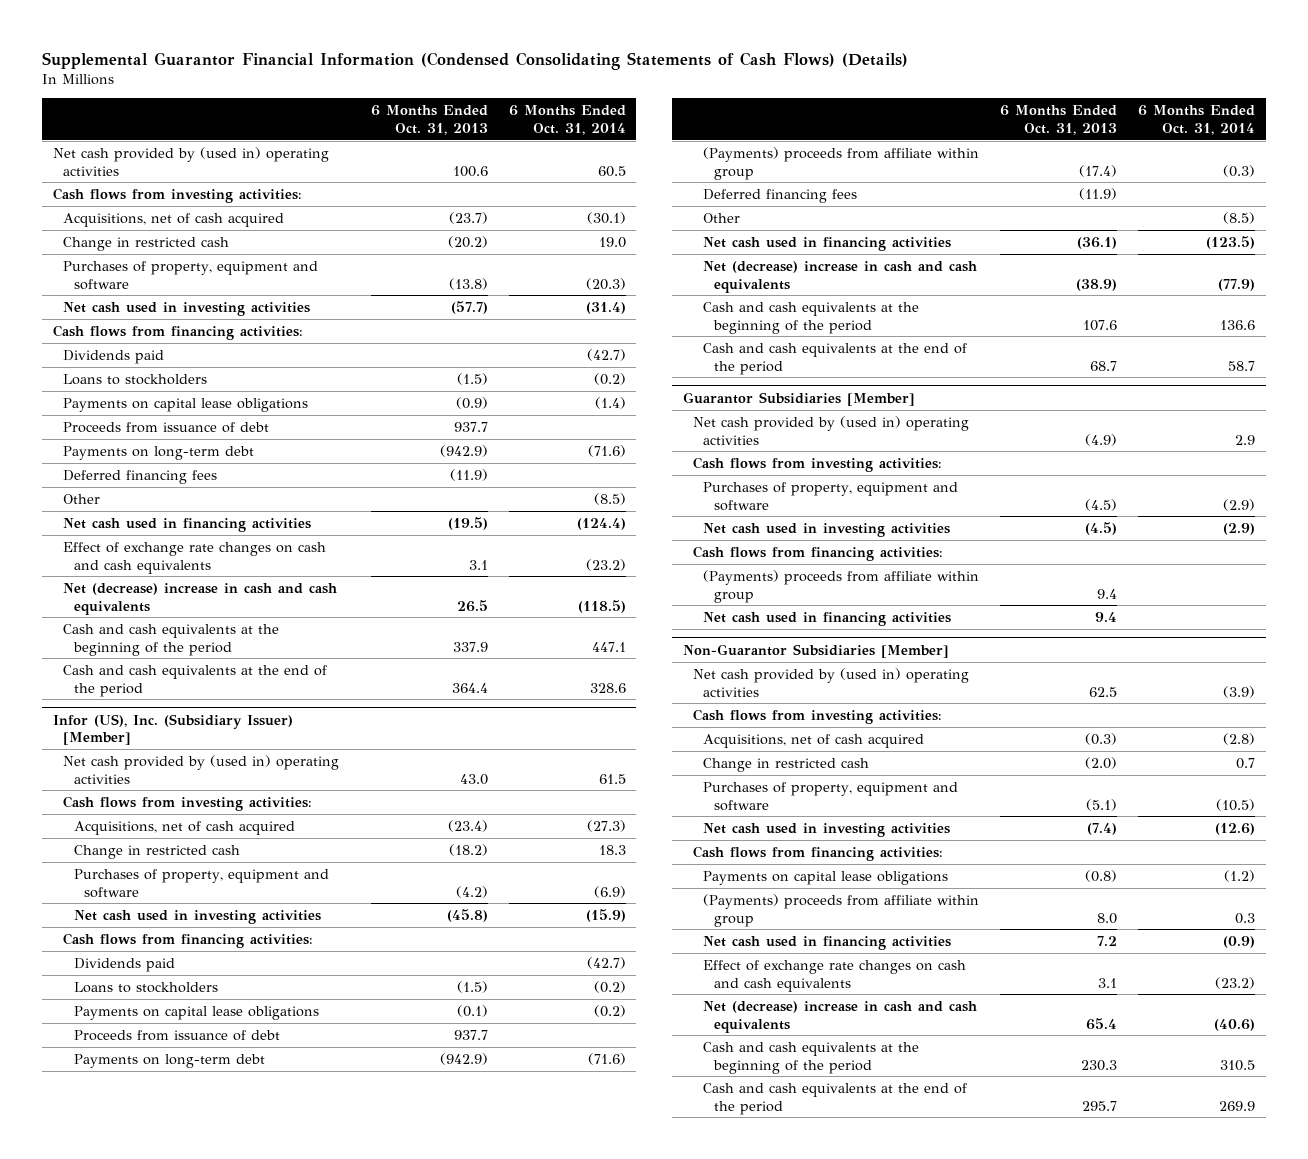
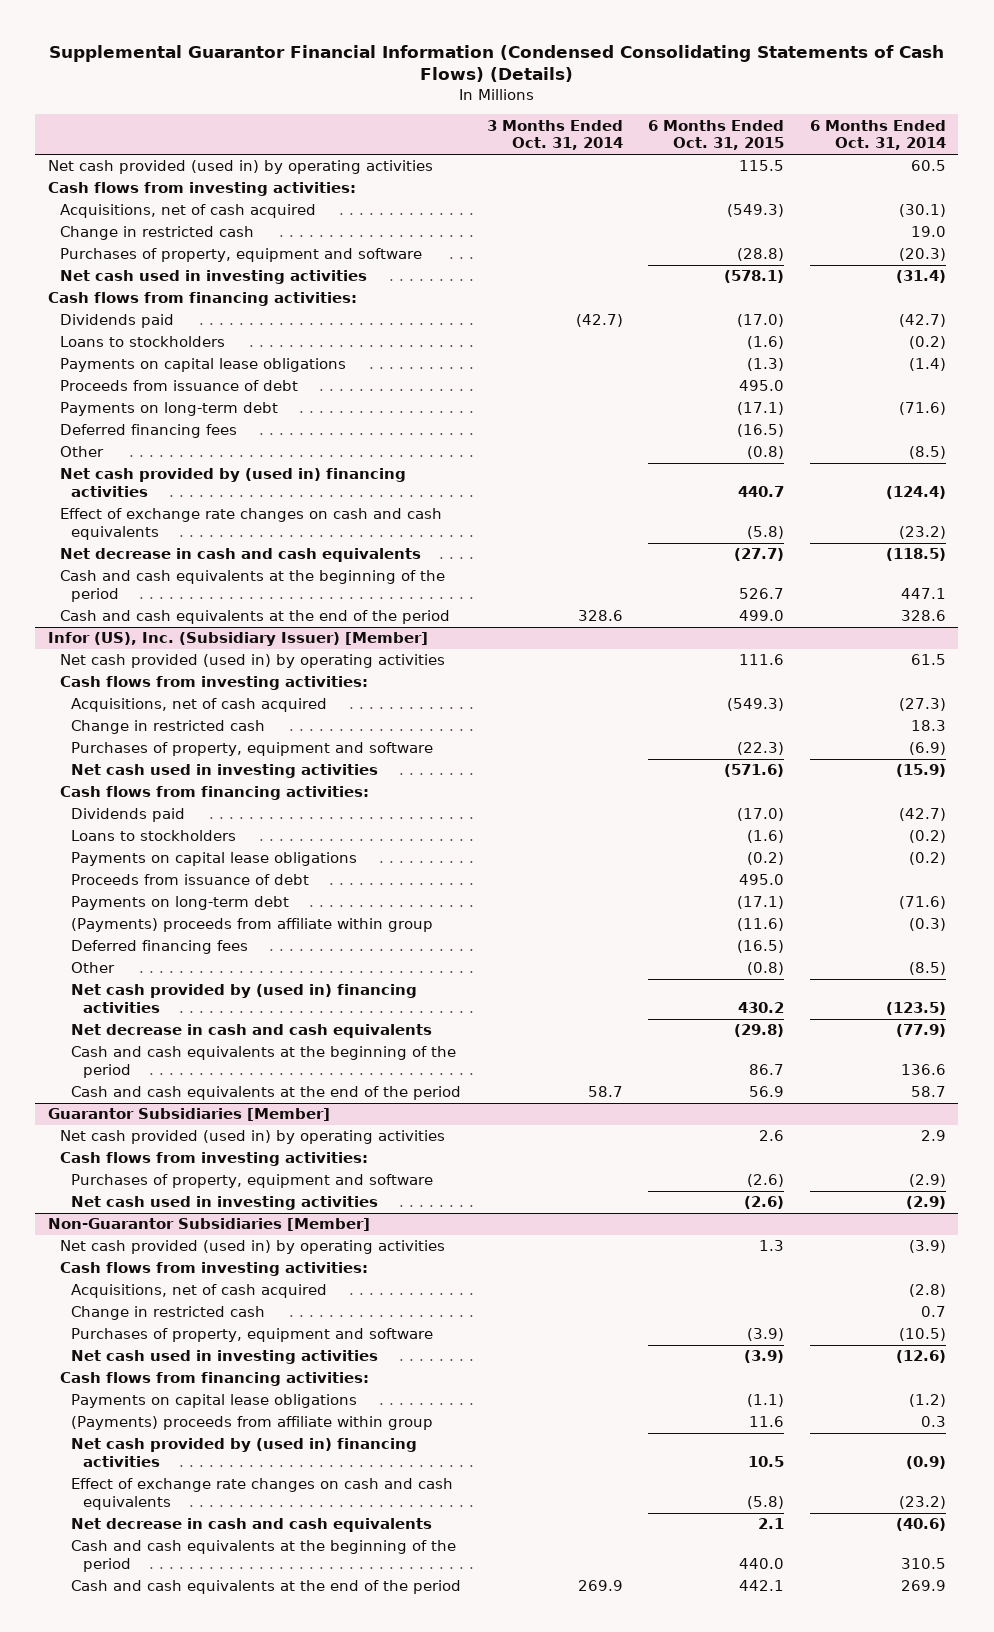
[370,105,488,135] 6 Months Ended Oct. 31, 2013 -> none
none -> [486,119,623,151] 3 Months Ended Oct. 31, 2014
none -> [648,119,785,151] 6 Months Ended Oct. 31, 2015
[52,146,329,176] Net cash provided by (used in) operating activities -> [47,160,433,175] Net cash provided (used in) by operating activities
[63,517,312,532] Net cash used in financing activities -> [59,468,406,498] Net cash provided by (used in) financing activities
[63,582,338,615] Net (decrease) increase in cash and cash equivalents -> [59,548,421,563] Net decrease in cash and cash equivalents
[63,754,340,784] Net cash provided by (used in) operating activities -> [59,654,445,669] Net cash provided (used in) by operating activities
[703,236,952,251] Net cash used in financing activities -> [71,984,418,1014] Net cash provided by (used in) financing activities
[703,260,978,293] Net (decrease) increase in cash and cash equivalents -> [71,1024,433,1039] Net decrease in cash and cash equivalents
[692,415,969,445] Net cash provided by (used in) operating activities -> [59,1130,445,1145] Net cash provided (used in) by operating activities
[692,545,943,561] Cash flows from financing activities: -> none
[703,569,980,603] (Payments) proceeds from affiliate within group -> none
[703,611,952,626] Net cash used in financing activities -> none
[692,667,969,697] Net cash provided by (used in) operating activities -> [59,1240,445,1255] Net cash provided (used in) by operating activities
[703,935,952,950] Net cash used in financing activities -> [71,1438,418,1468] Net cash provided by (used in) financing activities
[703,1000,978,1033] Net (decrease) increase in cash and cash equivalents -> [71,1518,433,1533] Net decrease in cash and cash equivalents

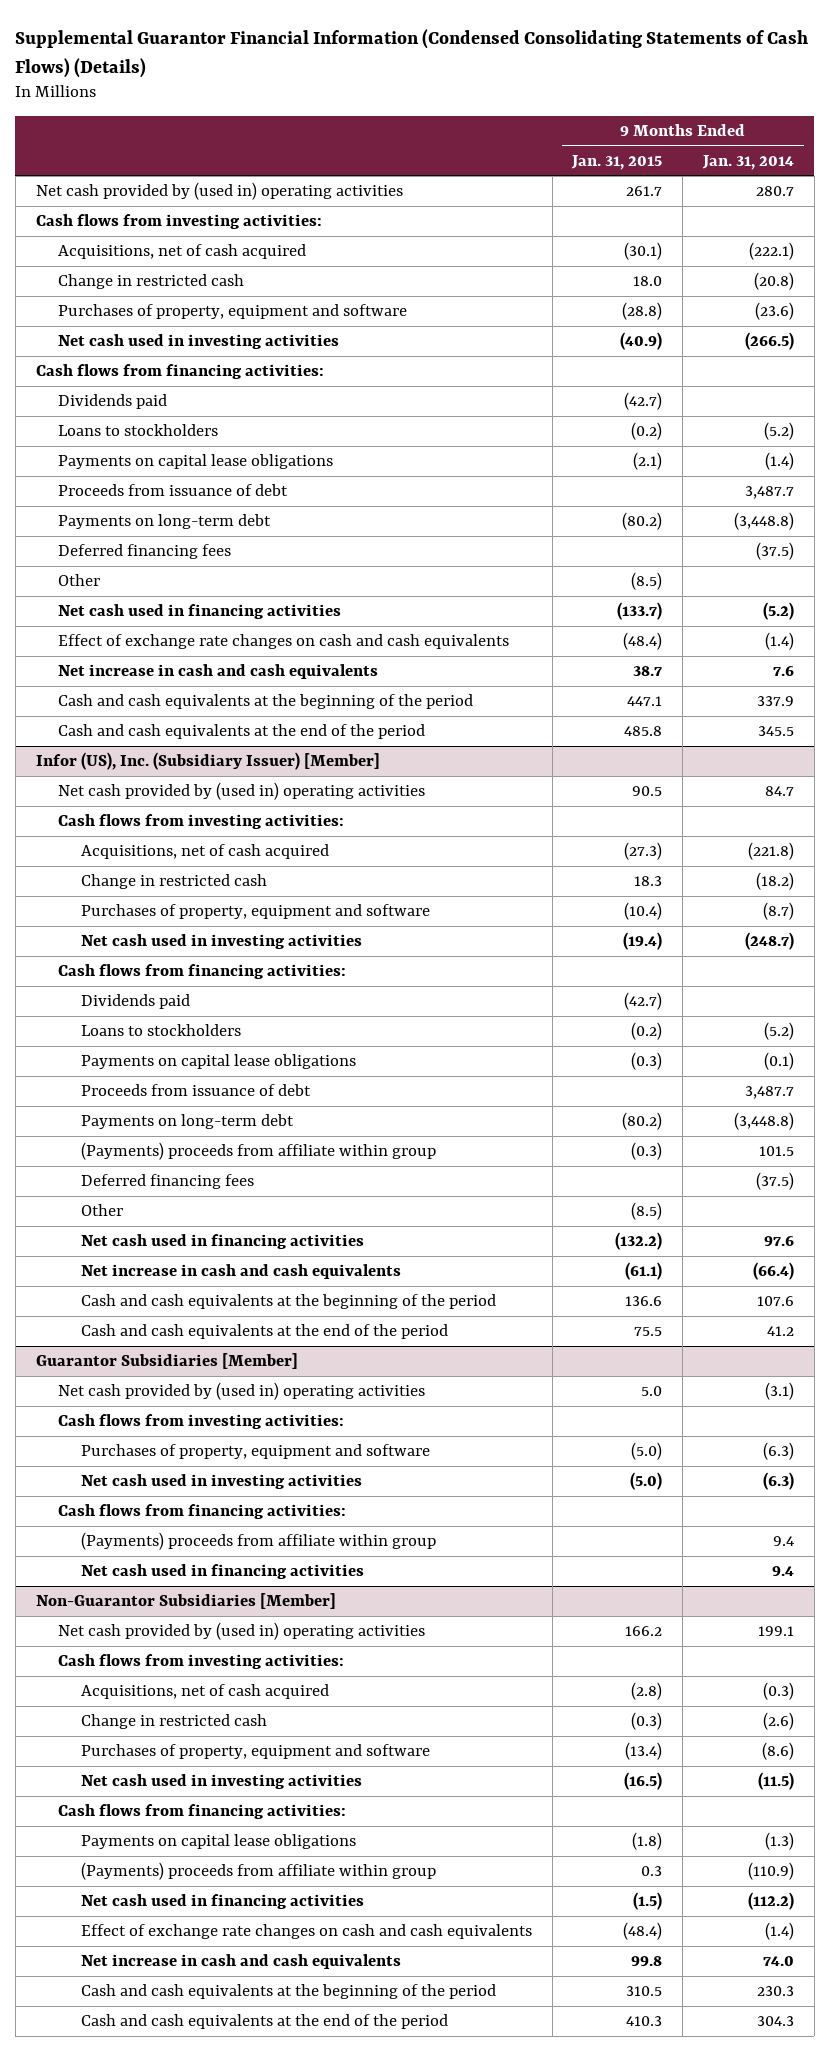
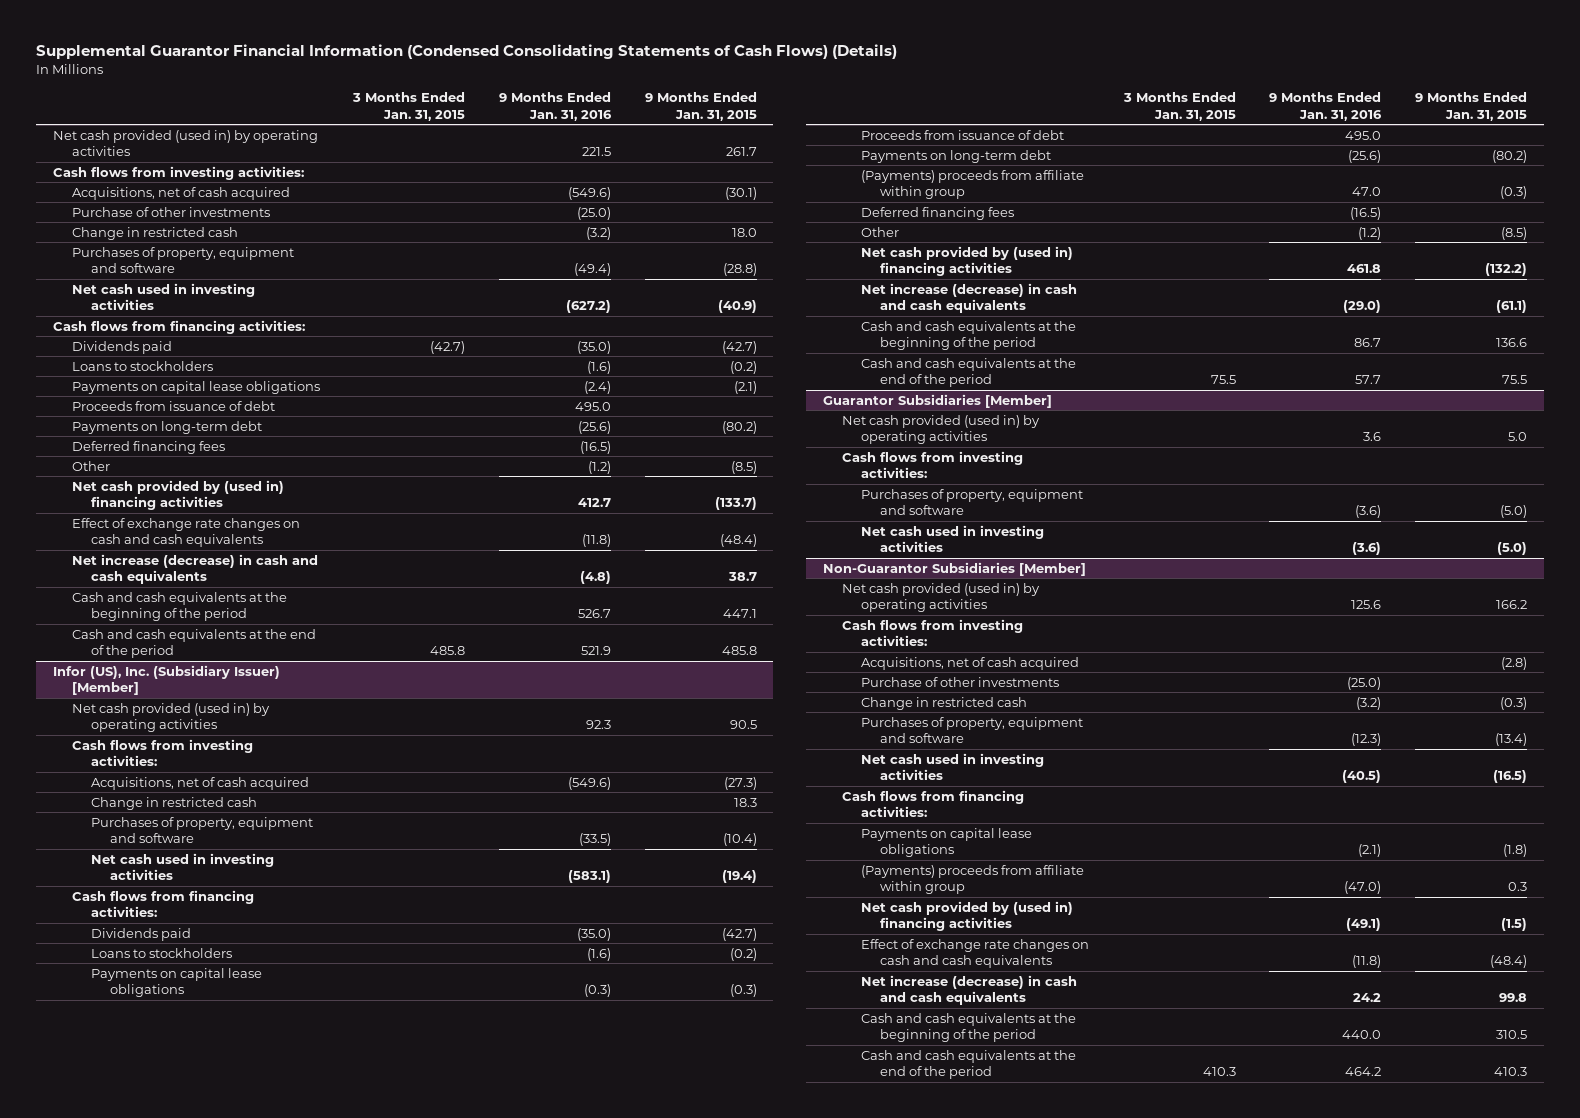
[702,154,795,170] Jan. 31, 2014 -> none
none -> [352,91,466,121] 3 Months Ended Jan. 31, 2015
none -> [498,91,612,121] 9 Months Ended Jan. 31, 2016
[35,182,403,201] Net cash provided by (used in) operating activities -> [52,129,318,157] Net cash provided (used in) by operating activities
none -> [71,206,270,217] Purchase of other investments
[58,604,342,620] Net cash used in financing activities -> [71,479,284,511] Net cash provided by (used in) financing activities
[58,664,379,680] Net increase in cash and cash equivalents -> [71,553,318,585] Net increase (decrease) in cash and cash equivalents
[58,782,426,801] Net cash provided by (used in) operating activities -> [71,702,270,733] Net cash provided (used in) by operating activities
[80,1234,364,1250] Net cash used in financing activities -> [861,245,1074,277] Net cash provided by (used in) financing activities
[80,1264,401,1280] Net increase in cash and cash equivalents -> [861,282,1078,314] Net increase (decrease) in cash and cash equivalents
[58,1382,426,1401] Net cash provided by (used in) operating activities -> [842,414,1041,445] Net cash provided (used in) by operating activities
[58,1504,347,1520] Cash flows from financing activities: -> none
[80,1532,436,1551] (Payments) proceeds from affiliate within group -> none
[80,1564,364,1580] Net cash used in financing activities -> none
[58,1622,426,1641] Net cash provided by (used in) operating activities -> [842,582,1041,613] Net cash provided (used in) by operating activities
none -> [861,676,1060,687] Purchase of other investments
[80,1894,364,1910] Net cash used in financing activities -> [861,900,1074,932] Net cash provided by (used in) financing activities
[80,1954,401,1970] Net increase in cash and cash equivalents -> [861,974,1078,1006] Net increase (decrease) in cash and cash equivalents

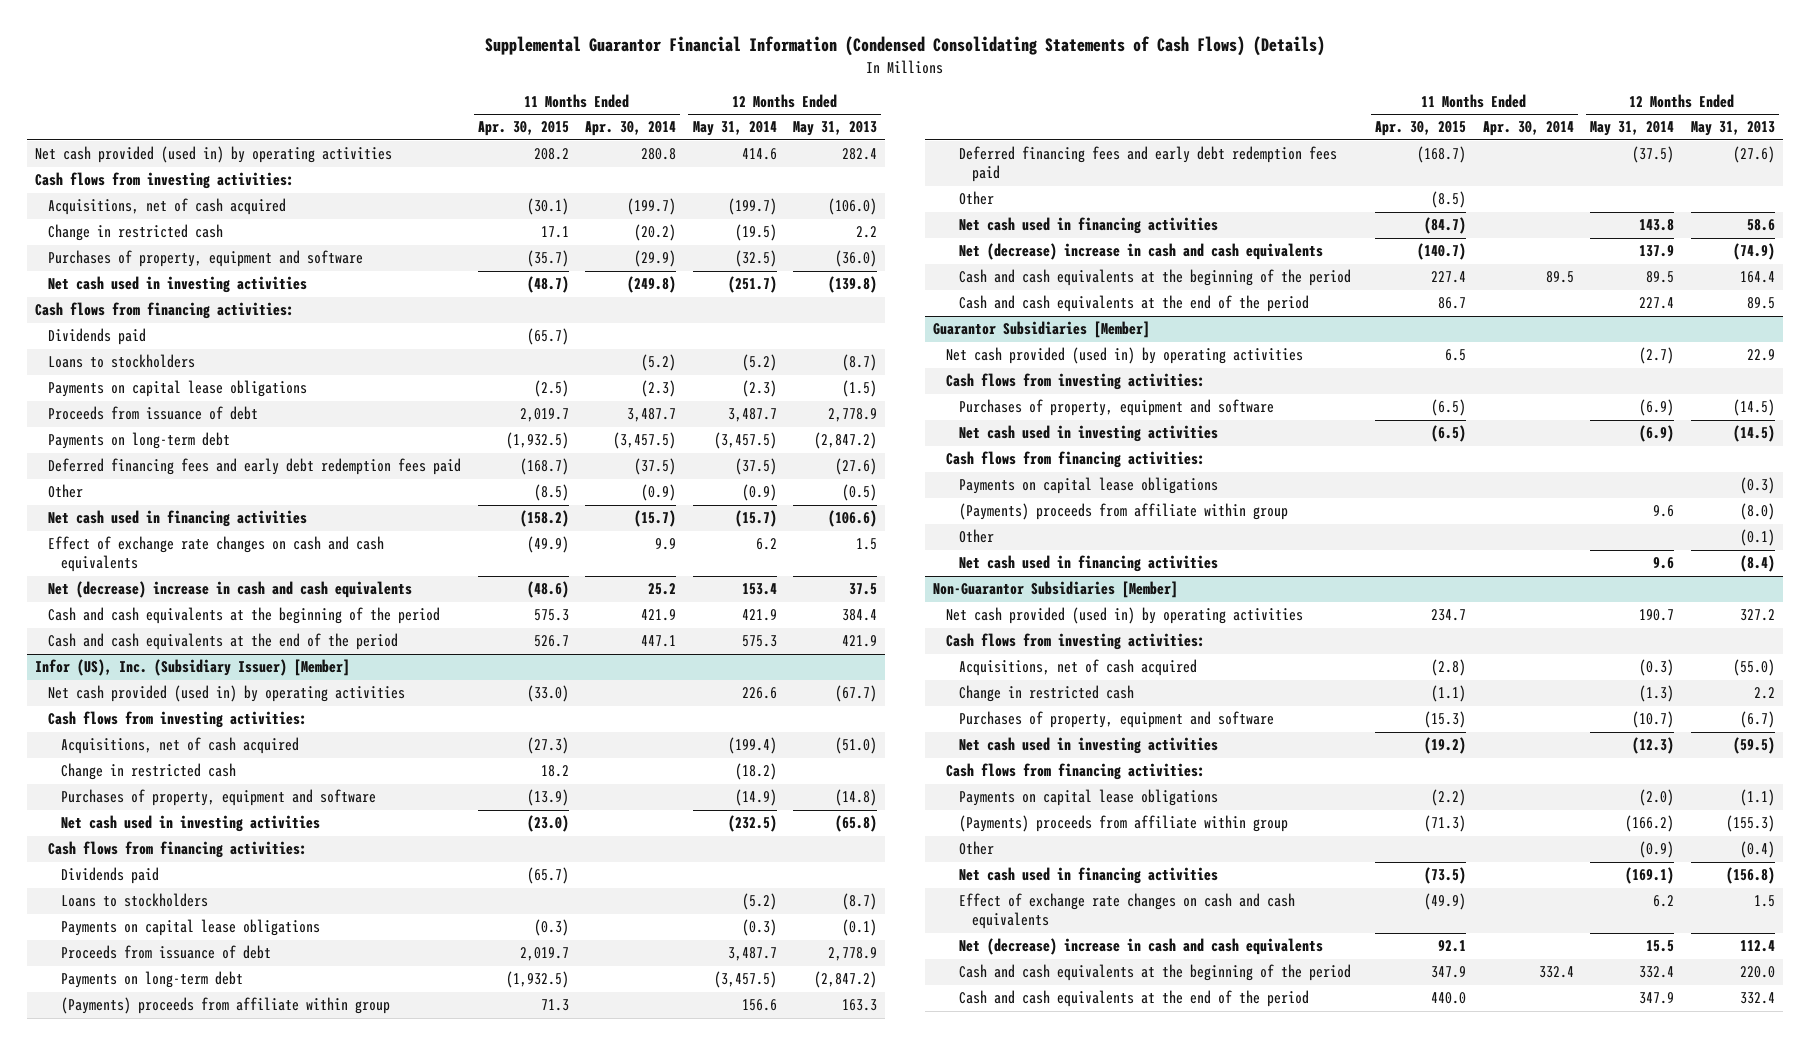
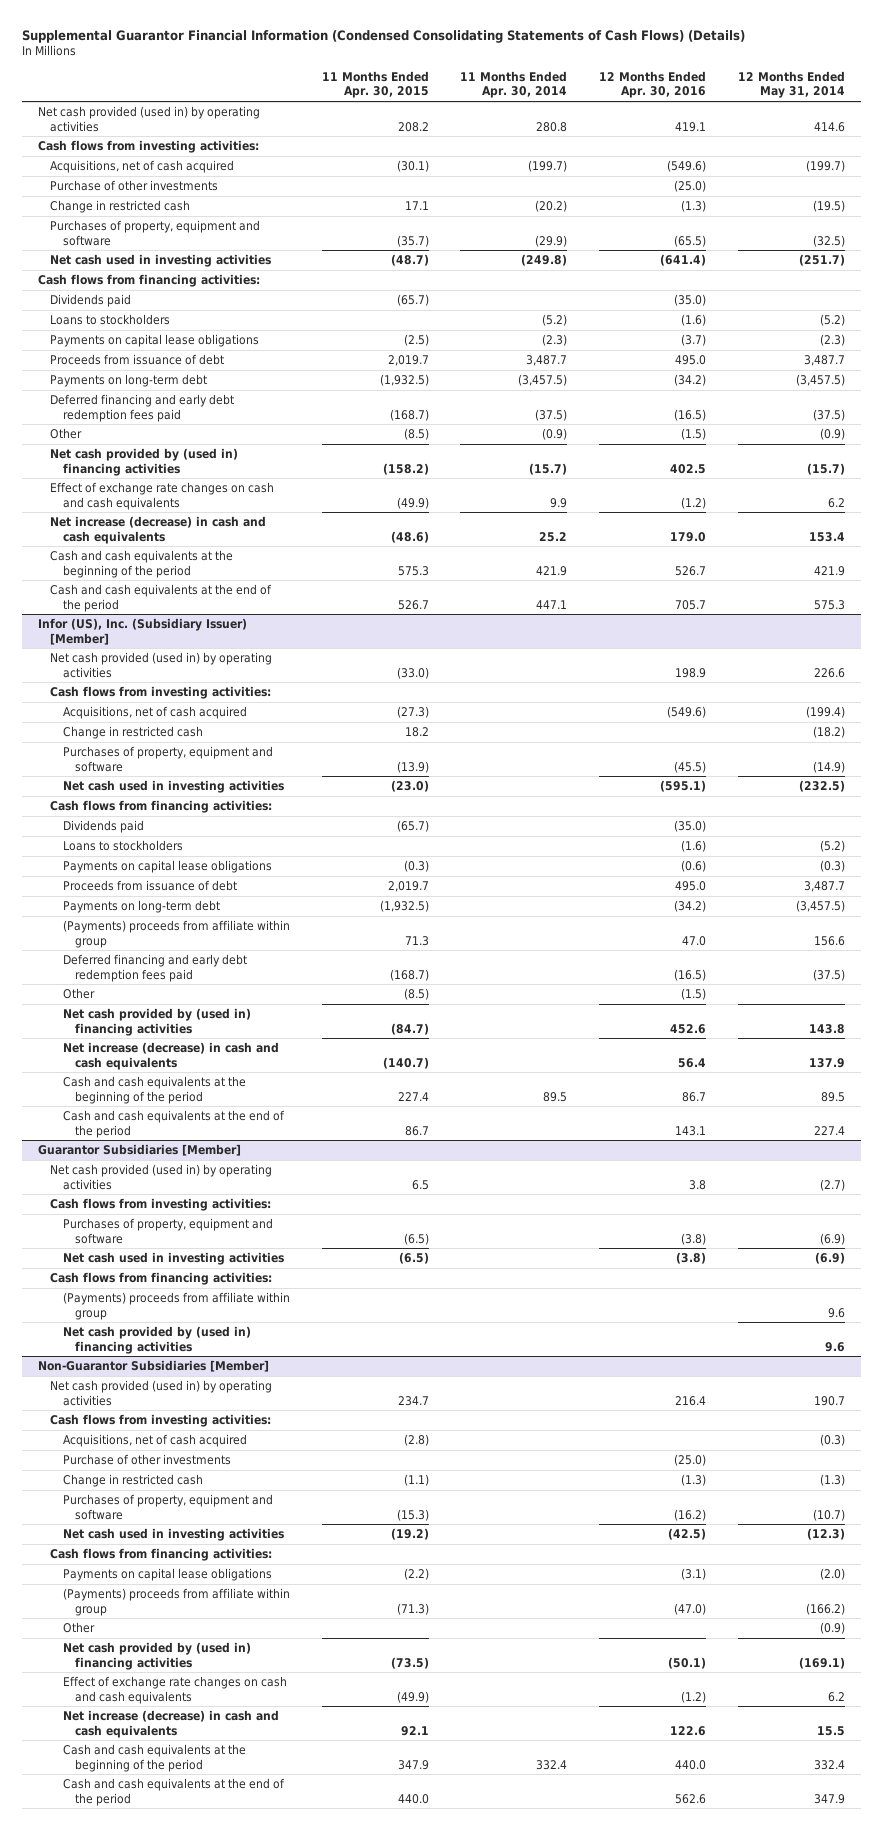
[792,121,877,137] May 31, 2013 -> none
none -> [598,70,706,99] 12 Months Ended Apr. 30, 2016
none -> [50,180,219,192] Purchase of other investments
[48,458,462,476] Deferred financing fees and early debt redemption fees paid -> [50,394,235,422] Deferred financing and early debt redemption fees paid
[48,510,308,528] Net cash used in financing activities -> [50,448,239,476] Net cash provided by (used in) financing activities
[48,581,413,599] Net (decrease) increase in cash and cash equivalents -> [50,516,267,544] Net increase (decrease) in cash and cash equivalents
[958,146,1337,183] Deferred financing fees and early debt redemption fees paid -> [62,954,247,982] Deferred financing and early debt redemption fees paid
[958,217,1218,235] Net cash used in financing activities -> [62,1008,251,1036] Net cash provided by (used in) financing activities
[958,243,1323,261] Net (decrease) increase in cash and cash equivalents -> [62,1042,279,1070] Net increase (decrease) in cash and cash equivalents
[958,477,1218,495] Payments on capital lease obligations -> none
[958,529,994,544] Other -> none
[958,555,1218,573] Net cash used in financing activities -> [62,1326,251,1354] Net cash provided by (used in) financing activities
none -> [62,1454,231,1466] Purchase of other investments
[958,867,1218,885] Net cash used in financing activities -> [62,1642,251,1670] Net cash provided by (used in) financing activities
[958,938,1323,956] Net (decrease) increase in cash and cash equivalents -> [62,1710,279,1738] Net increase (decrease) in cash and cash equivalents

